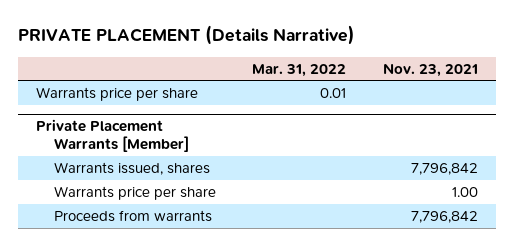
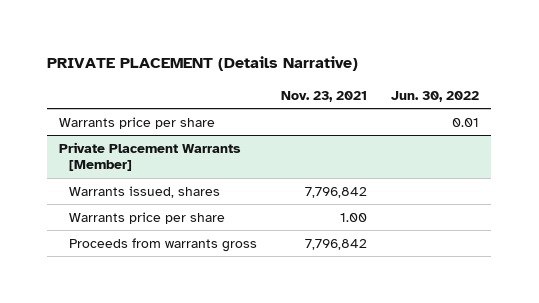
[252,63,347,77] Mar. 31, 2022 -> none
none -> [391,90,480,102] Jun. 30, 2022
[53,209,212,222] Proceeds from warrants -> [69,237,258,252] Proceeds from warrants gross

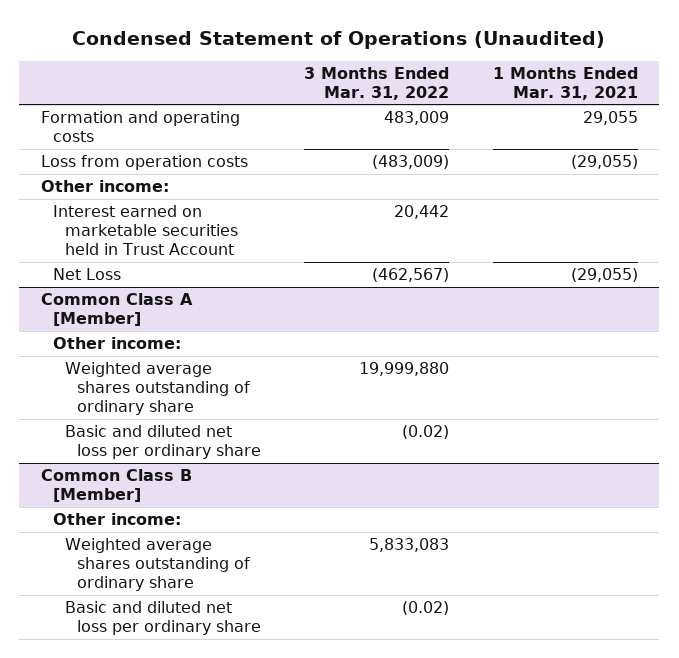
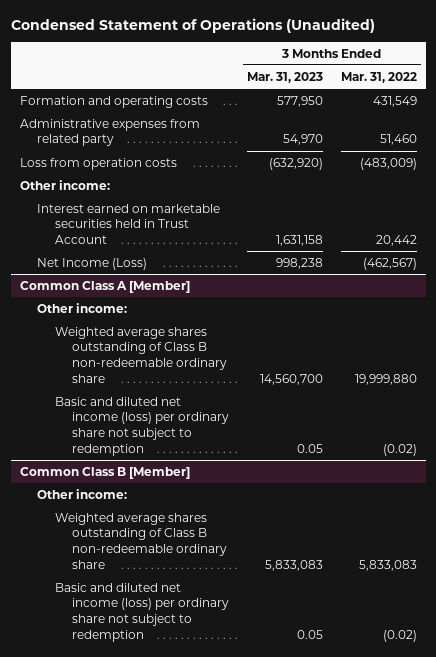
[492,66,638,100] 1 Months Ended Mar. 31, 2021 -> none
none -> [246,71,323,83] Mar. 31, 2023
[384,111,450,126] 483,009 -> [372,95,417,107] 431,549
none -> [19,118,200,147] Administrative expenses from related party
[53,268,122,281] Net Loss -> [37,257,148,270] Net Income (Loss)
[65,362,251,416] Weighted average shares outstanding of ordinary share -> [54,326,228,383] Weighted average shares outstanding of Class B non-redeemable ordinary share
[65,425,262,460] Basic and diluted net loss per ordinary share -> [54,396,230,456] Basic and diluted net income (loss) per ordinary share not subject to redemption
[65,538,251,592] Weighted average shares outstanding of ordinary share -> [54,512,228,569] Weighted average shares outstanding of Class B non-redeemable ordinary share
[65,601,262,636] Basic and diluted net loss per ordinary share -> [54,582,230,642] Basic and diluted net income (loss) per ordinary share not subject to redemption

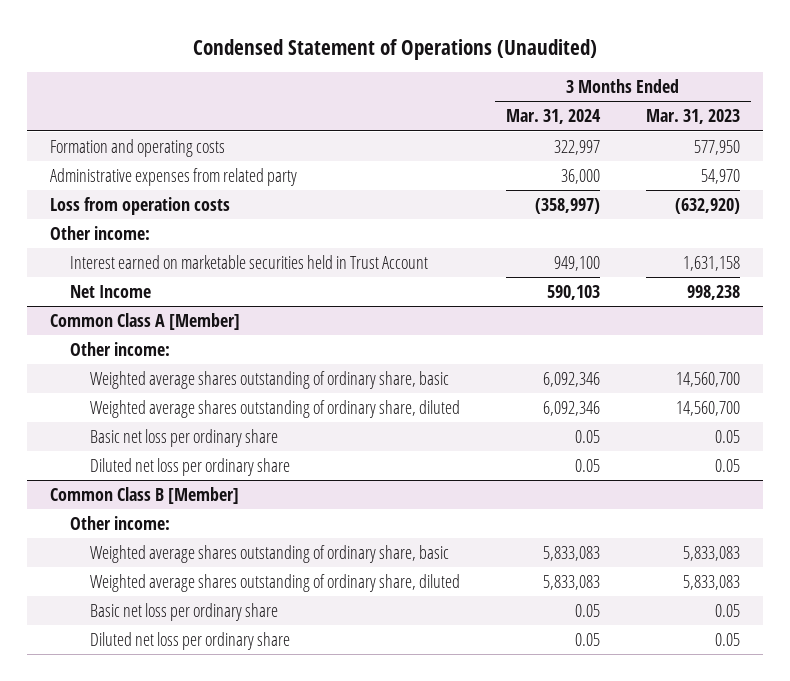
[340,71,417,83] Mar. 31, 2022 -> none
none -> [506,109,602,125] Mar. 31, 2024
[37,257,148,270] Net Income (Loss) -> [70,284,152,298] Net Income
[54,326,228,383] Weighted average shares outstanding of Class B non-redeemable ordinary share -> [90,370,450,389] Weighted average shares outstanding of ordinary share, basic
none -> [90,399,461,418] Weighted average shares outstanding of ordinary share, diluted
[54,396,230,456] Basic and diluted net income (loss) per ordinary share not subject to redemption -> [90,428,279,447] Basic net loss per ordinary share
none -> [90,457,291,476] Diluted net loss per ordinary share
[54,512,228,569] Weighted average shares outstanding of Class B non-redeemable ordinary share -> [90,544,450,563] Weighted average shares outstanding of ordinary share, basic
none -> [90,573,461,592] Weighted average shares outstanding of ordinary share, diluted
[54,582,230,642] Basic and diluted net income (loss) per ordinary share not subject to redemption -> [90,602,279,621] Basic net loss per ordinary share
none -> [90,631,291,650] Diluted net loss per ordinary share

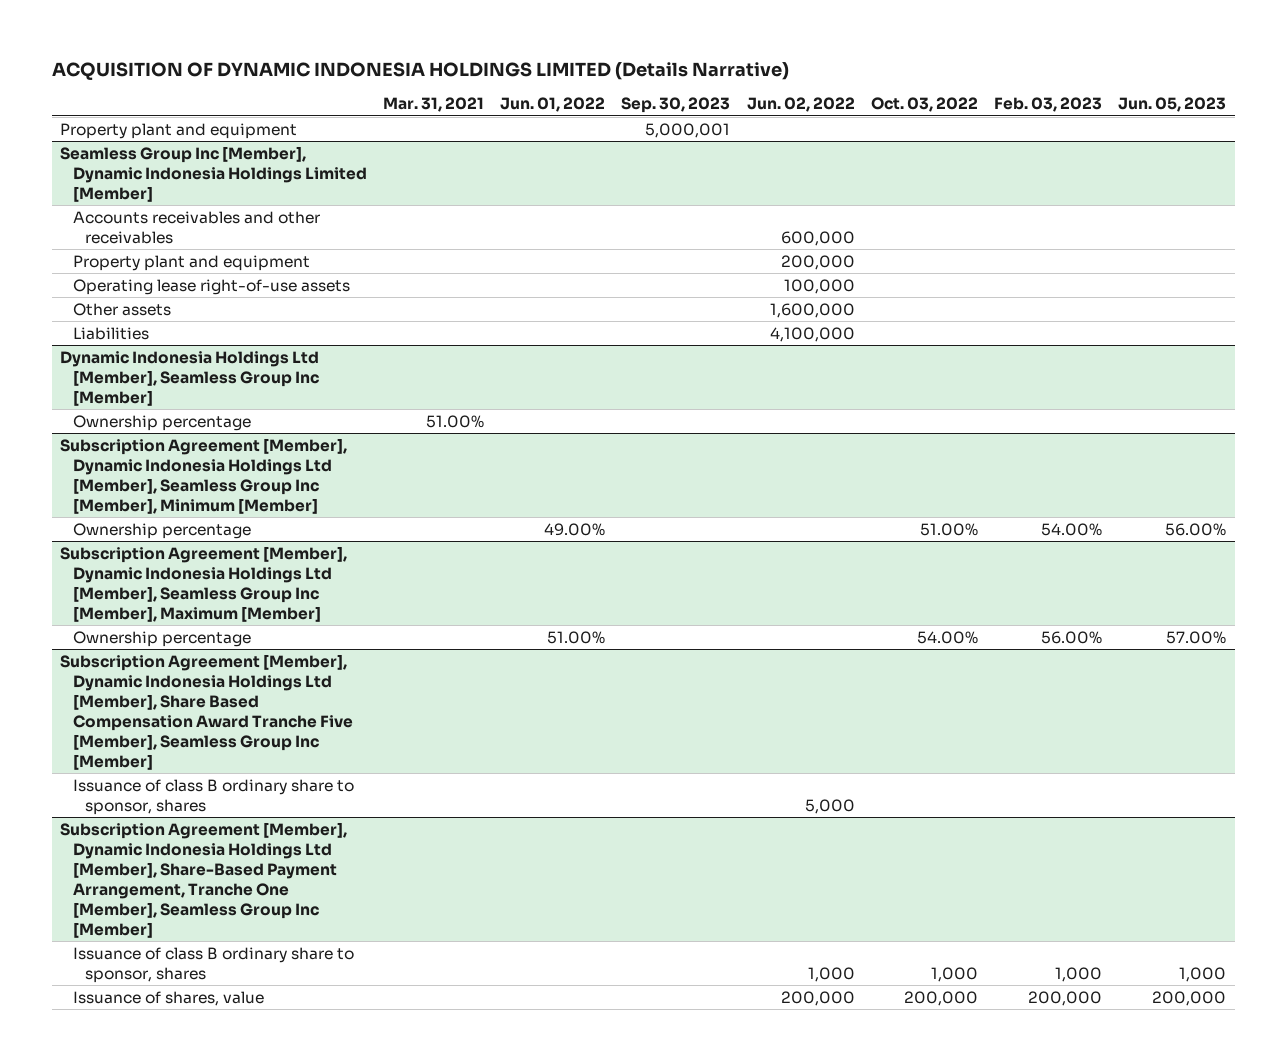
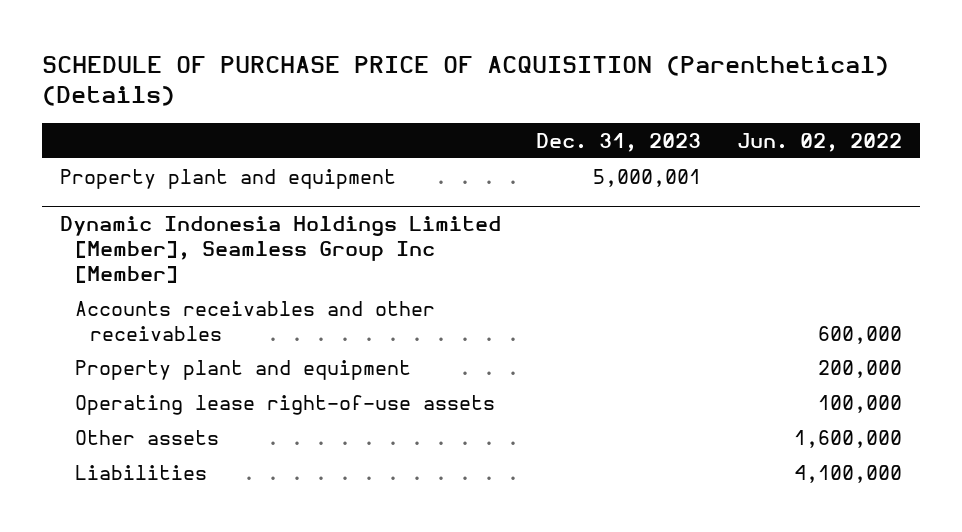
[52,62,790,81] ACQUISITION OF DYNAMIC INDONESIA HOLDINGS LIMITED (Details Narrative) -> [42,55,890,107] SCHEDULE OF PURCHASE PRICE OF ACQUISITION (Parenthetical) (Details)
[382,97,484,113] Mar. 31, 2021 -> none
[500,97,606,113] Jun. 01, 2022 -> none
[621,97,731,114] Sep. 30, 2023 -> none
[870,97,978,113] Oct. 03, 2022 -> none
[994,97,1103,113] Feb. 03, 2023 -> none
[1118,97,1227,113] Jun. 05, 2023 -> none
none -> [536,132,702,152] Dec. 31, 2023
[60,145,367,202] Seamless Group Inc [Member], Dynamic Indonesia Holdings Limited [Member] -> [60,216,502,284] Dynamic Indonesia Holdings Limited [Member], Seamless Group Inc [Member]
[60,350,320,406] Dynamic Indonesia Holdings Ltd [Member], Seamless Group Inc [Member] -> none
[72,414,251,431] Ownership percentage -> none
[60,437,348,514] Subscription Agreement [Member], Dynamic Indonesia Holdings Ltd [Member], Seamless Group Inc [Member], Minimum [Member] -> none
[72,522,251,539] Ownership percentage -> none
[60,545,348,622] Subscription Agreement [Member], Dynamic Indonesia Holdings Ltd [Member], Seamless Group Inc [Member], Maximum [Member] -> none
[72,630,251,647] Ownership percentage -> none
[60,653,353,770] Subscription Agreement [Member], Dynamic Indonesia Holdings Ltd [Member], Share Based Compensation Award Tranche Five [Member], Seamless Group Inc [Member] -> none
[72,778,354,815] Issuance of class B ordinary share to sponsor, shares -> none
[60,821,348,938] Subscription Agreement [Member], Dynamic Indonesia Holdings Ltd [Member], Share-Based Payment Arrangement, Tranche One [Member], Seamless Group Inc [Member] -> none
[72,946,354,983] Issuance of class B ordinary share to sponsor, shares -> none
[72,990,264,1006] Issuance of shares, value -> none

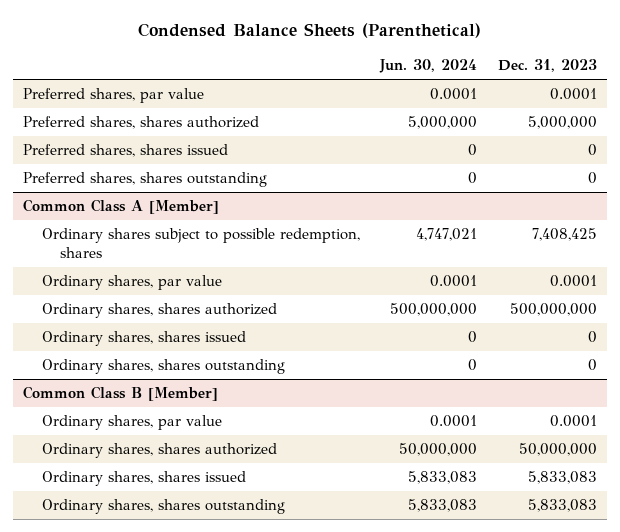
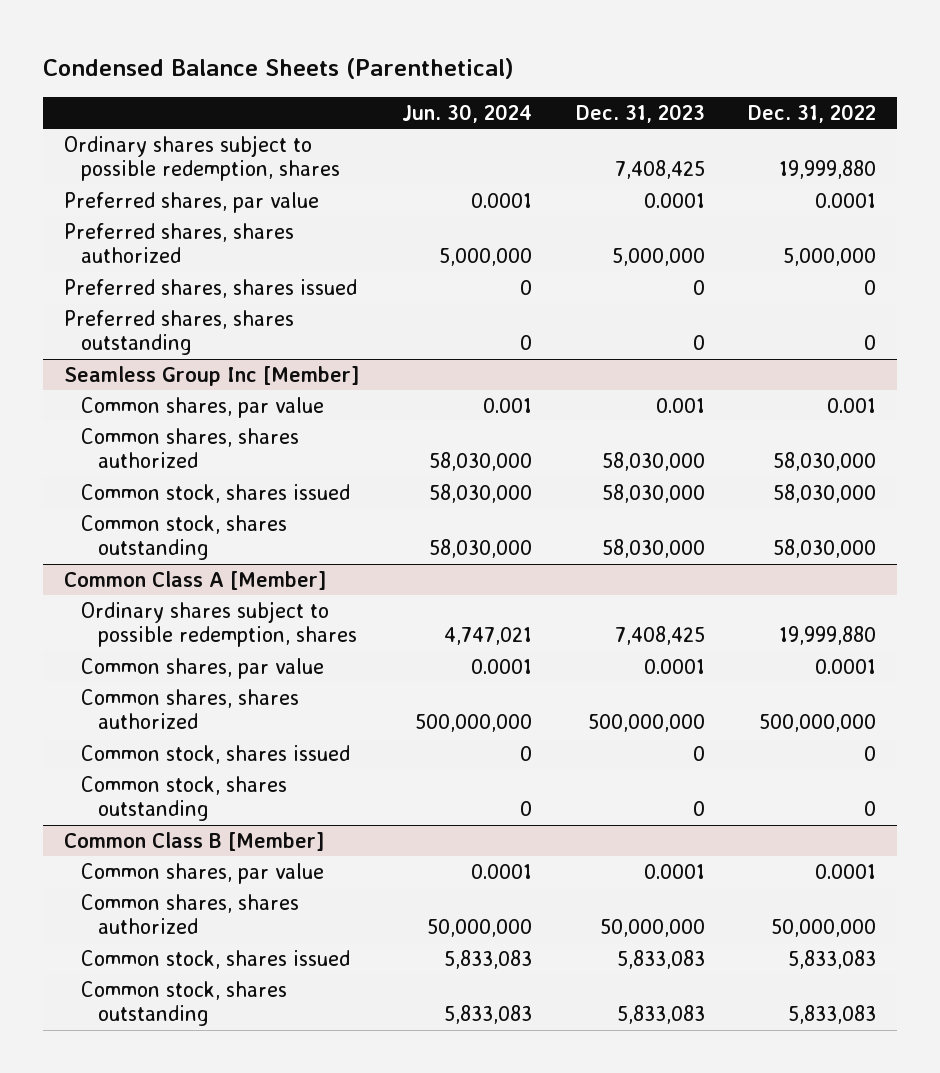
none -> [747,104,876,124] Dec. 31, 2022
none -> [64,134,340,182] Ordinary shares subject to possible redemption, shares
none -> [64,365,360,386] Seamless Group Inc [Member]
none -> [80,396,324,418] Common shares, par value
none -> [80,427,299,469] Common shares, shares authorized
none -> [80,483,350,503] Common stock, shares issued
none -> [80,514,287,561] Common stock, shares outstanding
[41,275,222,291] Ordinary shares, par value -> [80,657,324,679] Common shares, par value
[41,303,277,319] Ordinary shares, shares authorized -> [80,688,299,730] Common shares, shares authorized
[41,331,246,347] Ordinary shares, shares issued -> [80,744,350,764] Common stock, shares issued
[41,359,285,375] Ordinary shares, shares outstanding -> [80,775,287,822] Common stock, shares outstanding
[41,415,222,431] Ordinary shares, par value -> [80,862,324,884] Common shares, par value
[41,443,277,459] Ordinary shares, shares authorized -> [80,893,299,935] Common shares, shares authorized
[41,471,246,487] Ordinary shares, shares issued -> [80,949,350,969] Common stock, shares issued
[41,499,285,515] Ordinary shares, shares outstanding -> [80,980,287,1027] Common stock, shares outstanding

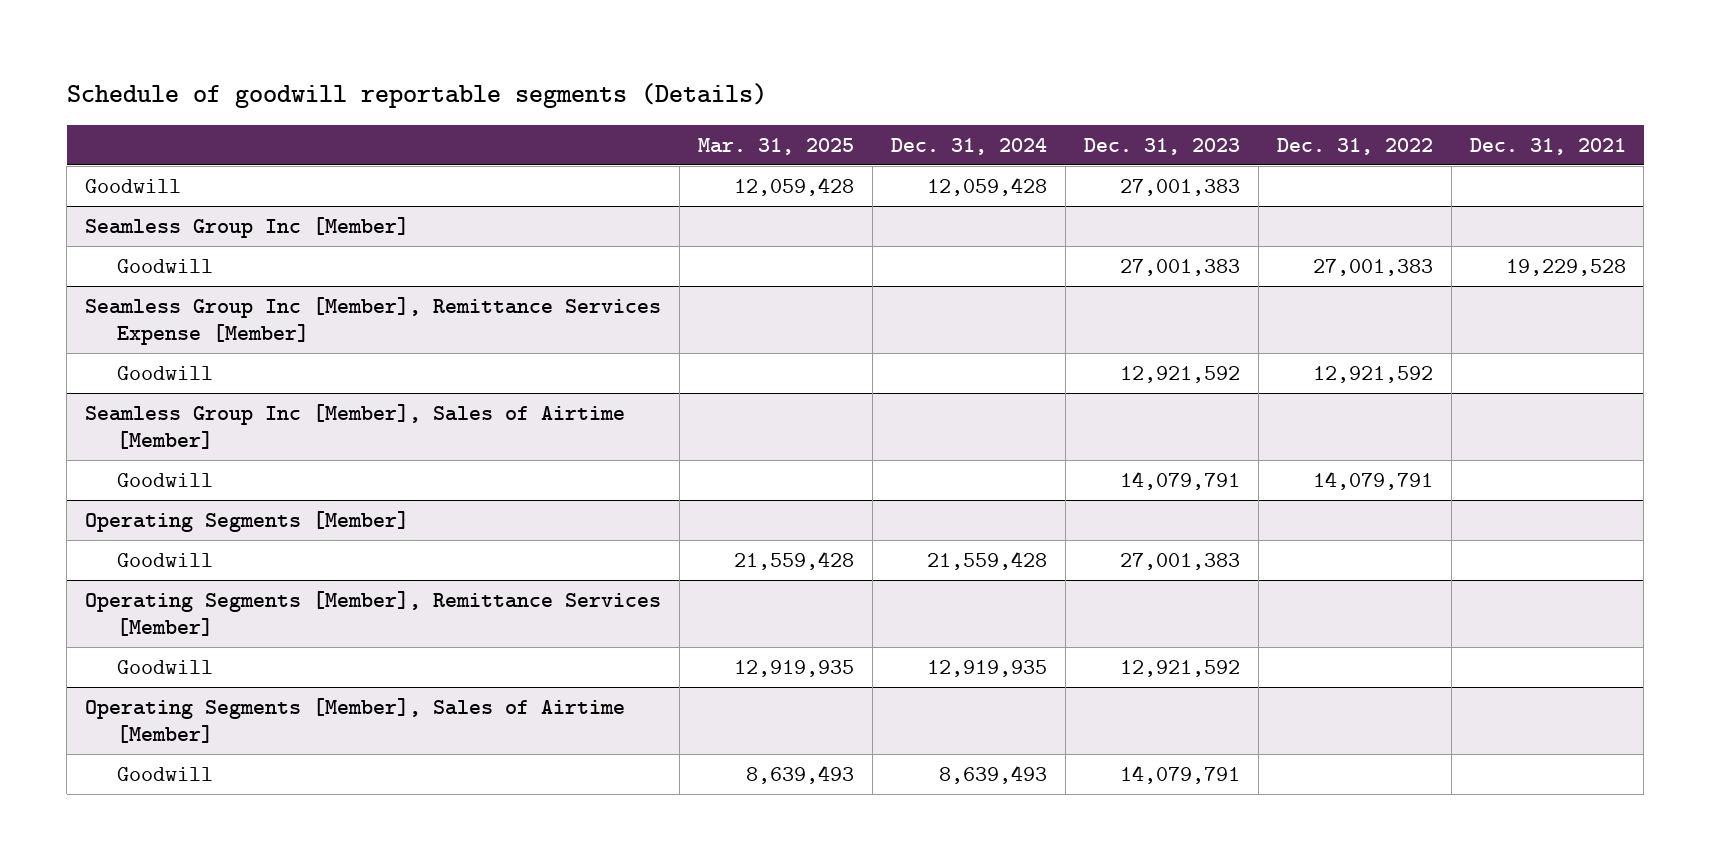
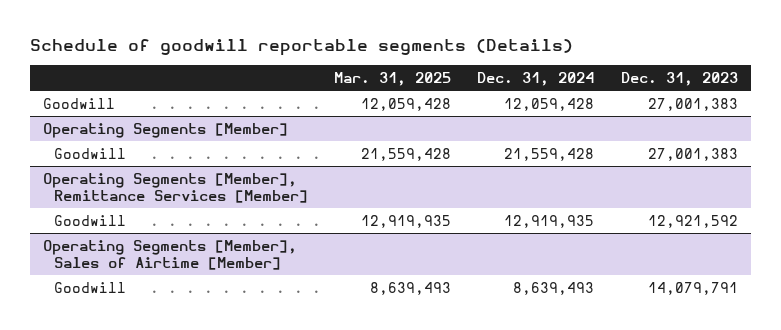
[1276,137,1433,155] Dec. 31, 2022 -> none
[1469,137,1626,155] Dec. 31, 2021 -> none
[84,216,409,238] Seamless Group Inc [Member] -> none
[116,258,213,273] Goodwill -> none
[84,296,661,346] Seamless Group Inc [Member], Remittance Services Expense [Member] -> none
[116,365,213,380] Goodwill -> none
[84,403,625,450] Seamless Group Inc [Member], Sales of Airtime [Member] -> none
[116,472,213,487] Goodwill -> none

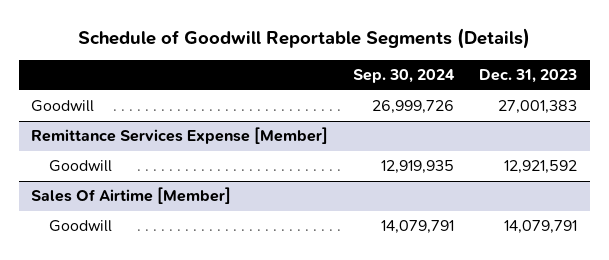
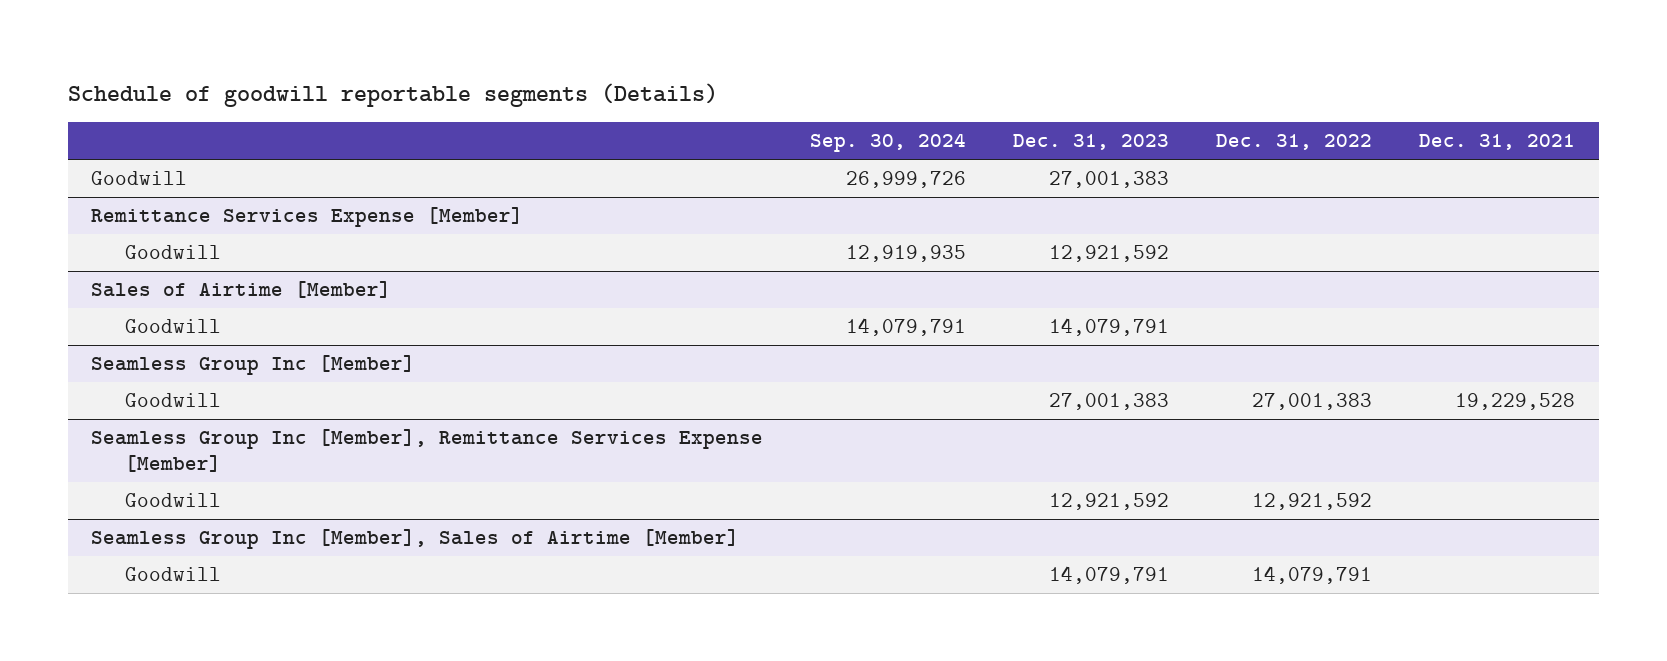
[78,27,531,49] Schedule of Goodwill Reportable Segments (Details) -> [67,82,718,107] Schedule of goodwill reportable segments (Details)
none -> [1216,134,1373,151] Dec. 31, 2022
none -> [1419,134,1576,151] Dec. 31, 2021
[31,187,232,205] Sales Of Airtime [Member] -> [91,281,392,299] Sales of Airtime [Member]
none -> [91,355,416,376] Seamless Group Inc [Member]
none -> [125,393,222,408] Goodwill
none -> [91,429,764,472] Seamless Group Inc [Member], Remittance Services Expense [Member]
none -> [125,493,222,508] Goodwill
none -> [91,529,740,550] Seamless Group Inc [Member], Sales of Airtime [Member]
none -> [125,567,222,582] Goodwill

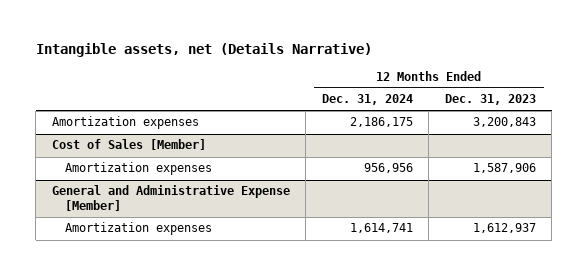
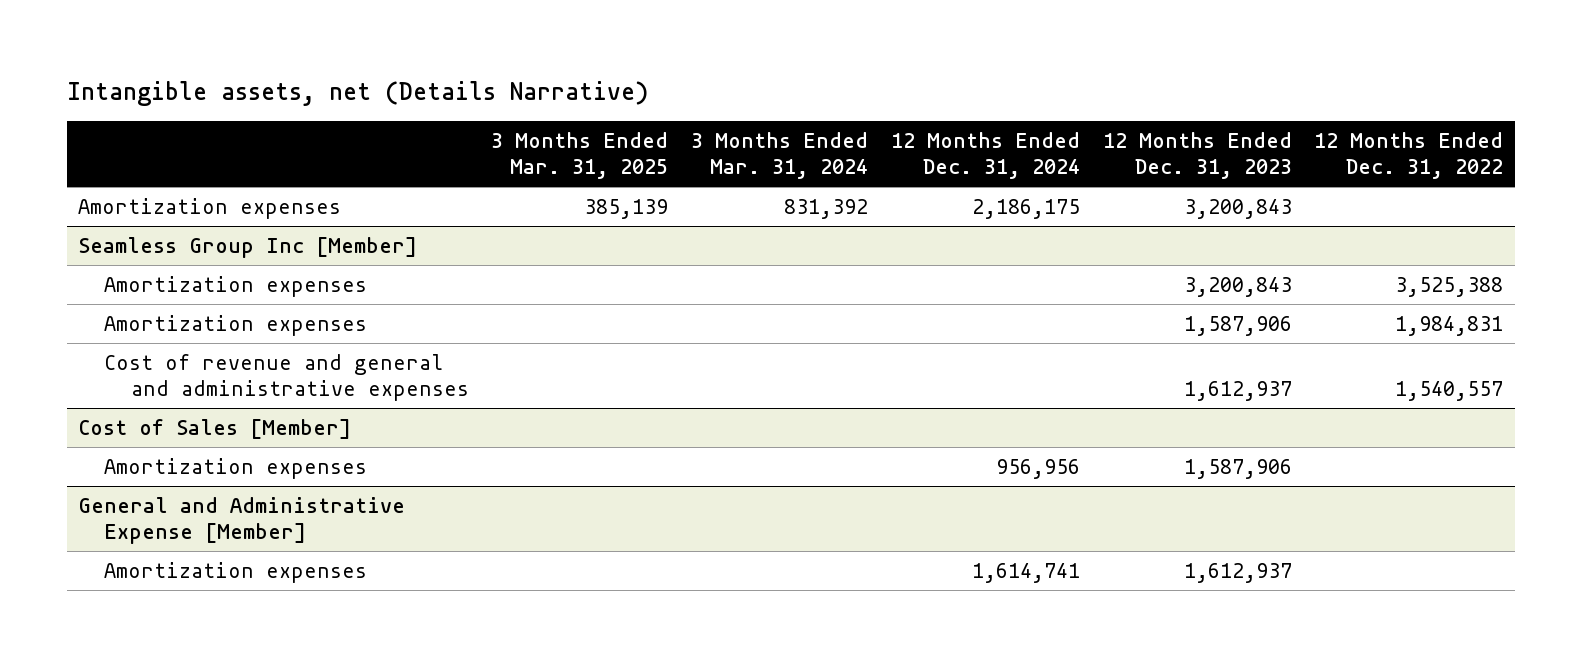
none -> [491,132,669,180] 3 Months Ended Mar. 31, 2025
none -> [691,132,869,180] 3 Months Ended Mar. 31, 2024
none -> [1314,132,1504,180] 12 Months Ended Dec. 31, 2022
none -> [78,236,418,258] Seamless Group Inc [Member]
none -> [104,275,368,297] Amortization expenses
none -> [104,314,368,336] Amortization expenses
none -> [104,353,469,401] Cost of revenue and general and administrative expenses

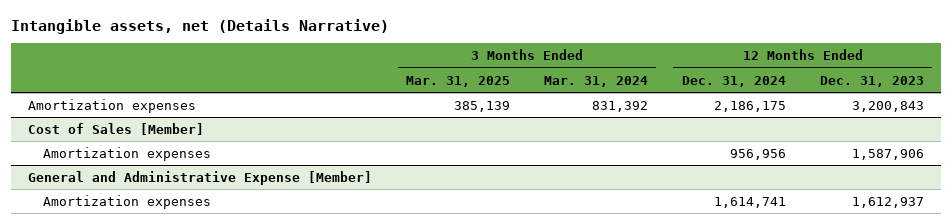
[1314,132,1504,180] 12 Months Ended Dec. 31, 2022 -> none
[78,236,418,258] Seamless Group Inc [Member] -> none
[104,275,368,297] Amortization expenses -> none
[104,314,368,336] Amortization expenses -> none
[104,353,469,401] Cost of revenue and general and administrative expenses -> none

